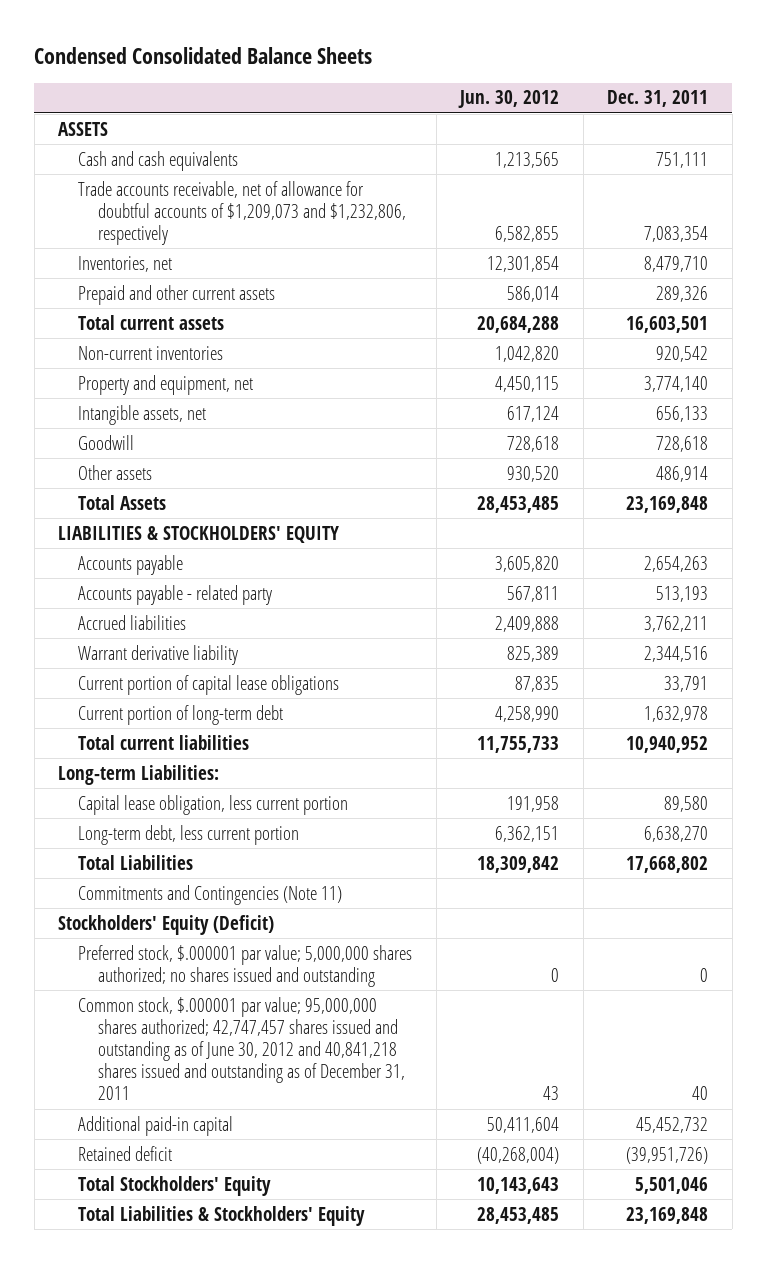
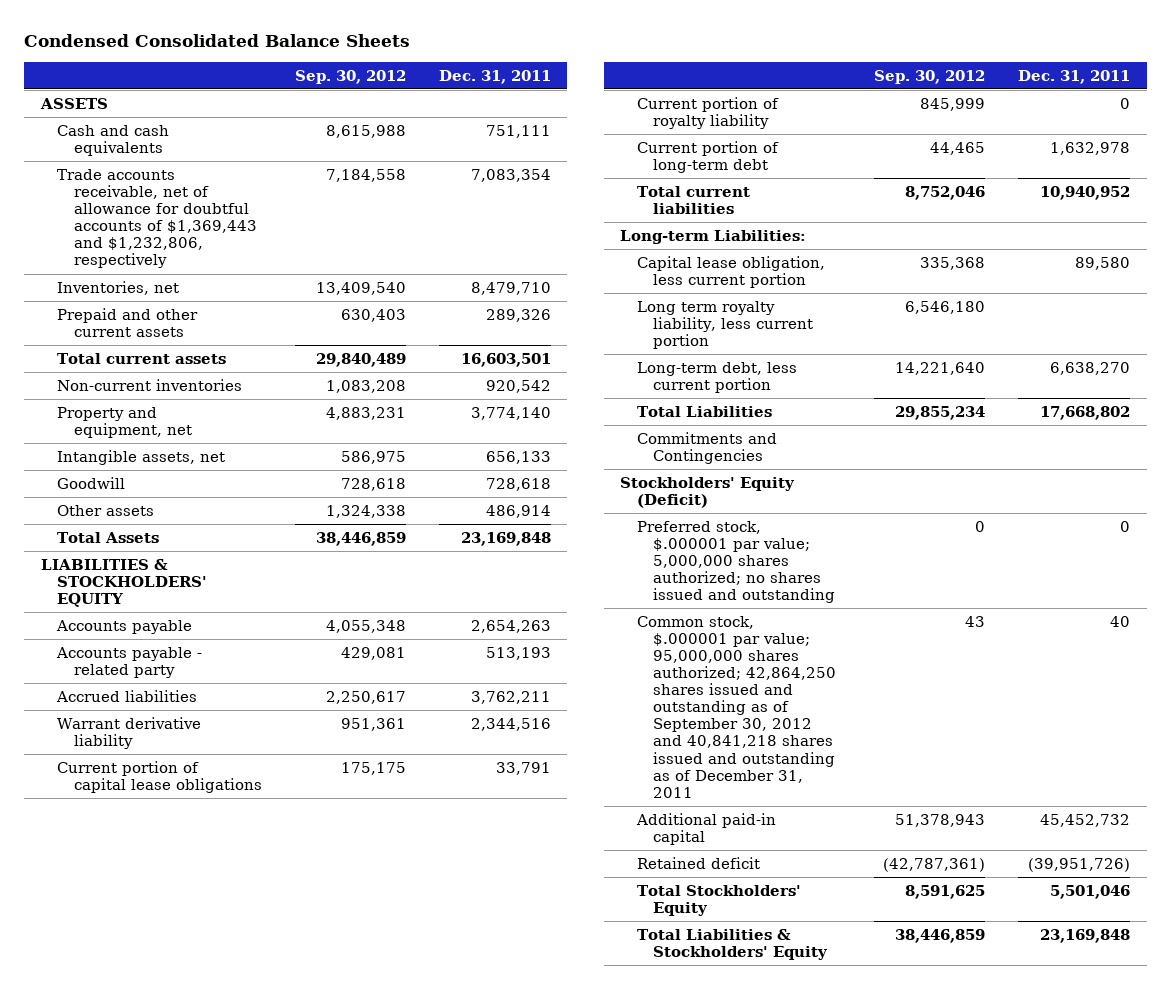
[458,90,560,109] Jun. 30, 2012 -> none
none -> [294,69,406,84] Sep. 30, 2012
[78,180,406,246] Trade accounts receivable, net of allowance for doubtful accounts of $1,209,073 and $1,232,806, respectively -> [57,168,258,269] Trade accounts receivable, net of allowance for doubtful accounts of $1,369,443 and $1,232,806, respectively
none -> [636,96,779,129] Current portion of royalty liability
none -> [636,300,814,350] Long term royalty liability, less current portion
[78,884,343,905] Commitments and Contingencies (Note 11) -> [636,431,777,464] Commitments and Contingencies
[78,996,405,1101] Common stock, $.000001 par value; 95,000,000 shares authorized; 42,747,457 shares issued and outstanding as of June 30, 2012 and 40,841,218 shares issued and outstanding as of December 31, 2011 -> [636,615,837,798] Common stock, $.000001 par value; 95,000,000 shares authorized; 42,864,250 shares issued and outstanding as of September 30, 2012 and 40,841,218 shares issued and outstanding as of December 31, 2011

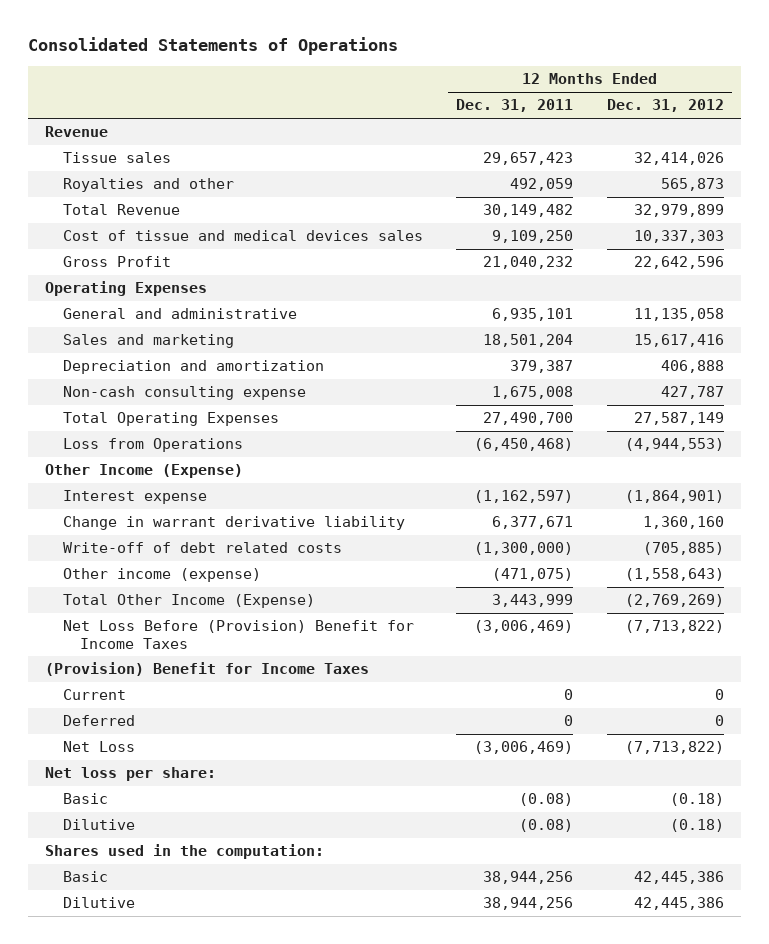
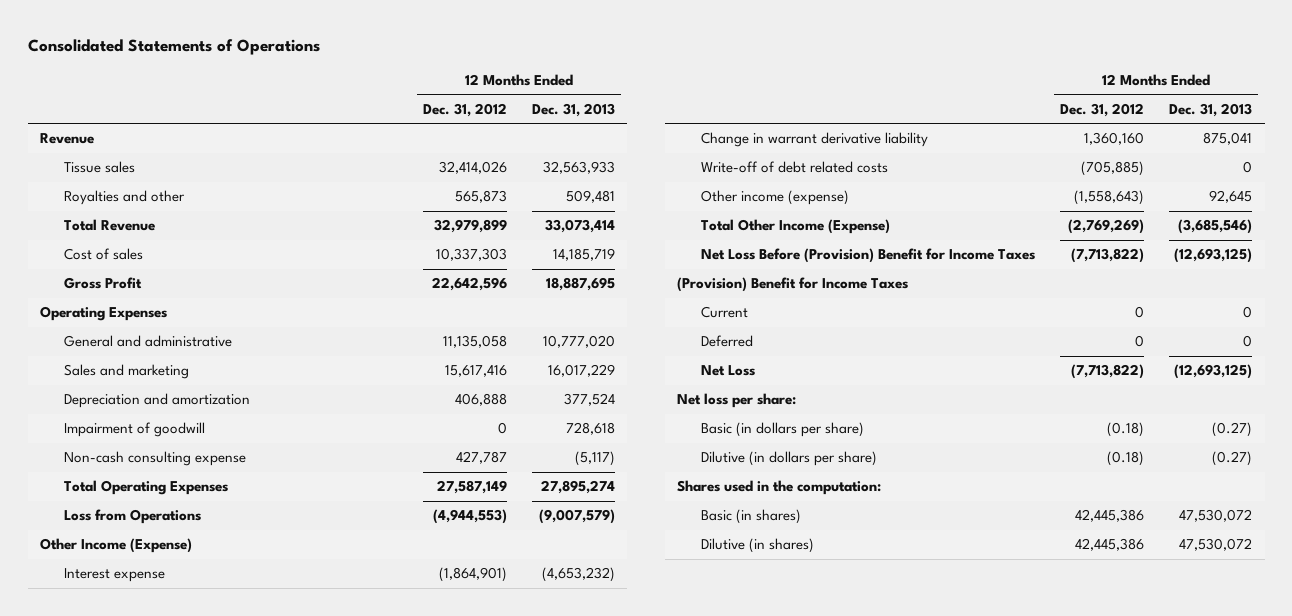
[456,99,574,113] Dec. 31, 2011 -> none
none -> [531,102,615,117] Dec. 31, 2013
[62,230,423,242] Cost of tissue and medical devices sales -> [63,248,143,261] Cost of sales
none -> [63,422,205,438] Impairment of goodwill
[62,793,108,805] Basic -> [700,422,864,438] Basic (in dollars per share)
[62,819,135,831] Dilutive -> [700,451,877,467] Dilutive (in dollars per share)
[62,871,108,883] Basic -> [700,509,801,525] Basic (in shares)
[62,897,135,909] Dilutive -> [700,538,814,554] Dilutive (in shares)

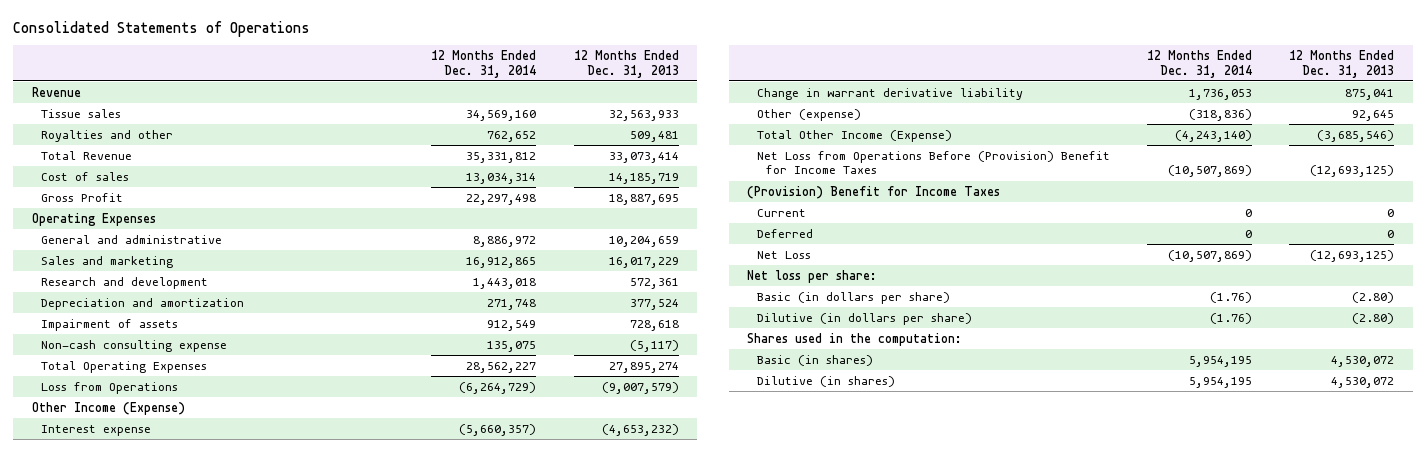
[422,102,507,117] Dec. 31, 2012 -> none
none -> [431,50,537,78] 12 Months Ended Dec. 31, 2014
[542,335,615,349] 10,777,020 -> [608,235,679,247] 10,204,659
none -> [41,276,209,289] Research and development
[63,422,205,438] Impairment of goodwill -> [41,318,179,331] Impairment of assets
[700,161,888,174] Write-off of debt related costs -> none
[700,190,849,206] Other income (expense) -> [756,108,861,121] Other (expense)
[700,248,1035,264] Net Loss Before (Provision) Benefit for Income Taxes -> [756,150,1110,175] Net Loss from Operations Before (Provision) Benefit for Income Taxes
[1212,422,1253,438] (0.27) -> [1352,291,1395,303] (2.80)
[1212,451,1253,467] (0.27) -> [1352,312,1395,324] (2.80)
[1179,509,1253,523] 47,530,072 -> [1331,355,1395,367] 4,530,072
[1179,538,1253,552] 47,530,072 -> [1331,376,1395,388] 4,530,072

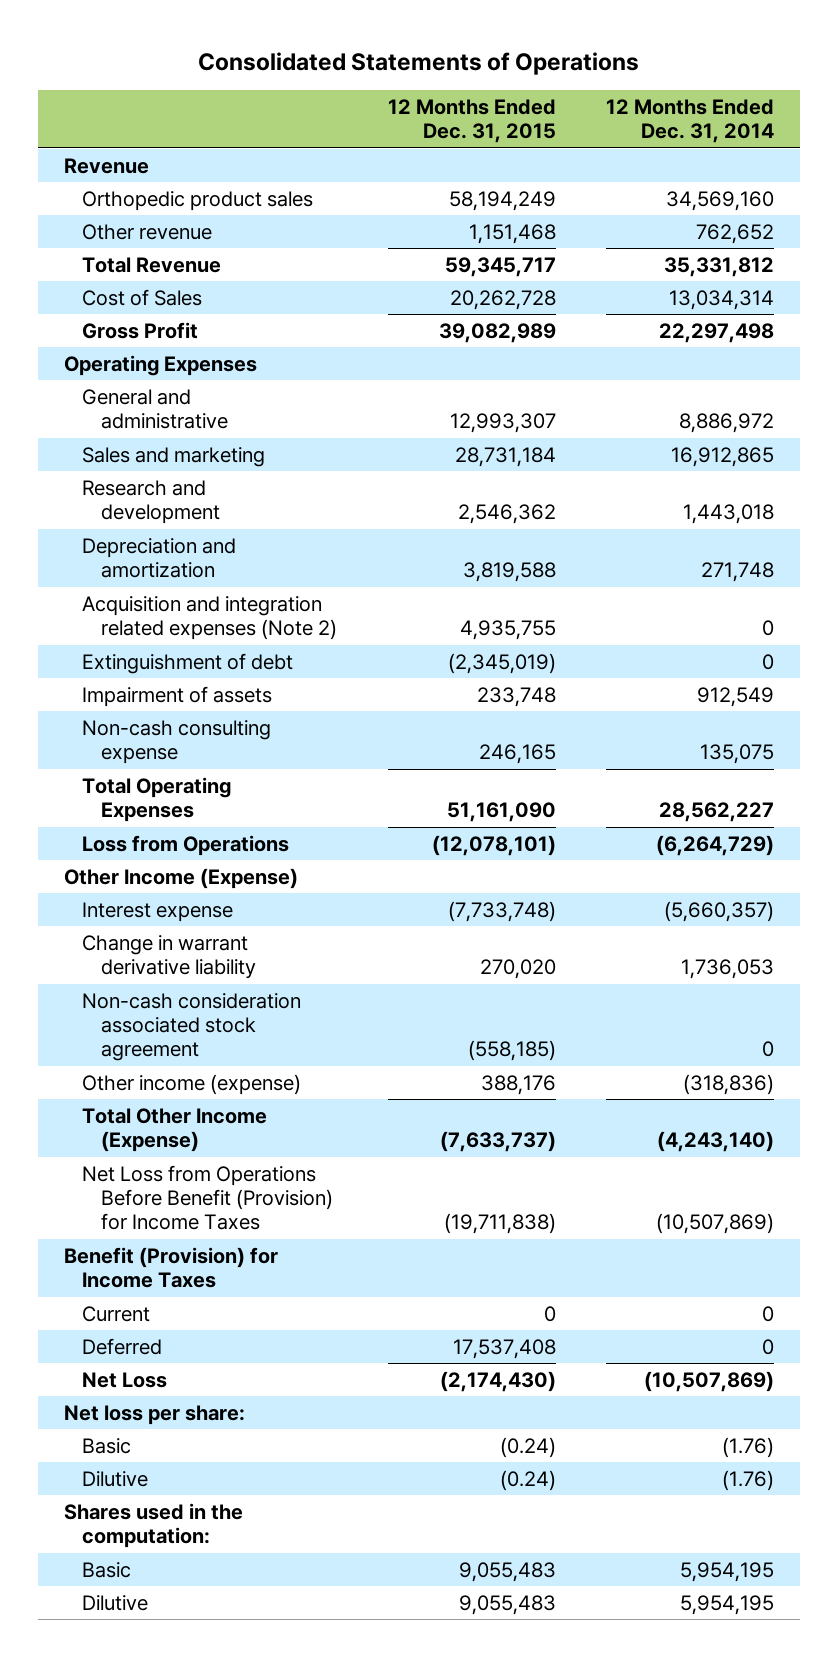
[573,50,679,78] 12 Months Ended Dec. 31, 2013 -> none
none -> [387,99,556,144] 12 Months Ended Dec. 31, 2015
[41,108,122,118] Tissue sales -> [82,190,314,211] Orthopedic product sales
[41,129,174,142] Royalties and other -> [82,223,213,240] Other revenue
[41,171,130,181] Cost of sales -> [82,288,203,306] Cost of Sales
none -> [82,595,337,641] Acquisition and integration related expenses (Note 2)
none -> [82,652,294,674] Extinguishment of debt
none -> [82,992,302,1062] Non-cash consideration associated stock agreement
[756,108,861,121] Other (expense) -> [82,1073,302,1095] Other income (expense)
[756,150,1110,175] Net Loss from Operations Before (Provision) Benefit for Income Taxes -> [82,1164,333,1231] Net Loss from Operations Before Benefit (Provision) for Income Taxes
[747,185,1001,199] (Provision) Benefit for Income Taxes -> [63,1246,278,1289] Benefit (Provision) for Income Taxes
[756,291,950,304] Basic (in dollars per share) -> [82,1437,132,1454] Basic
[756,312,972,325] Dilutive (in dollars per share) -> [82,1470,149,1487] Dilutive
[756,354,873,366] Basic (in shares) -> [82,1561,132,1578] Basic
[756,375,895,387] Dilutive (in shares) -> [82,1594,149,1611] Dilutive

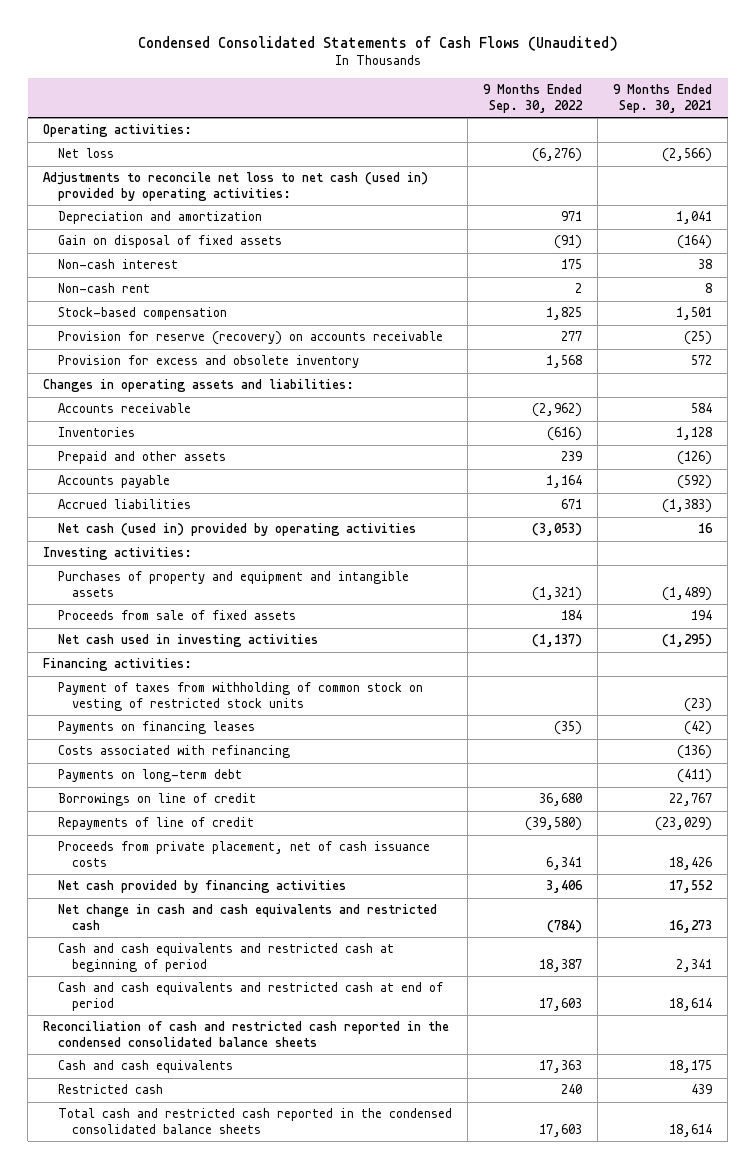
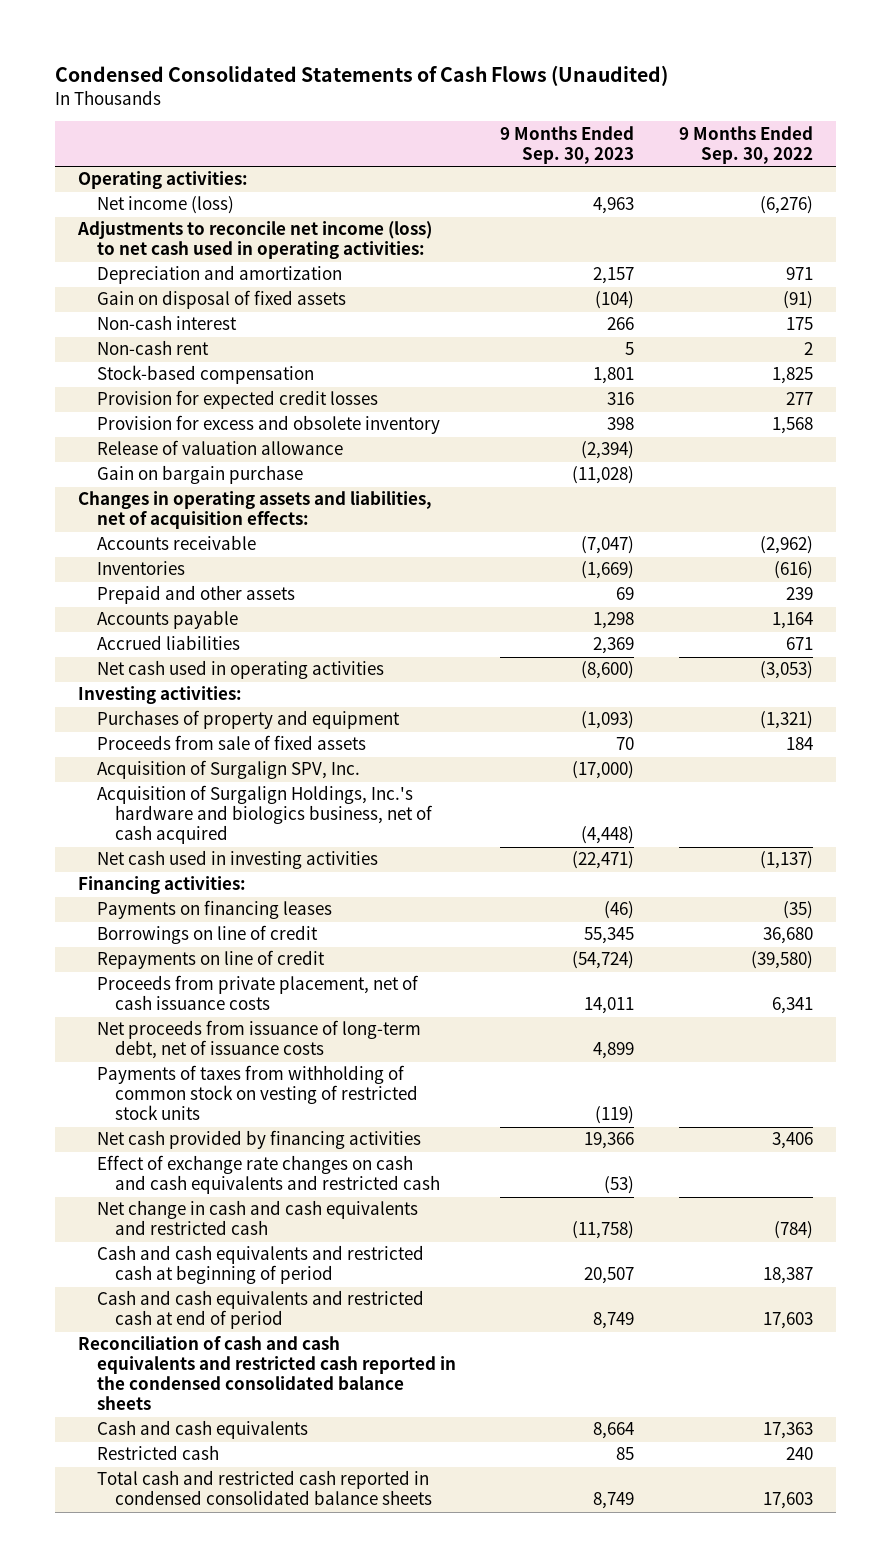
[613,84,713,113] 9 Months Ended Sep. 30, 2021 -> none
none -> [500,125,635,164] 9 Months Ended Sep. 30, 2023
[57,148,114,159] Net loss -> [96,196,234,215] Net income (loss)
[43,172,429,201] Adjustments to reconcile net loss to net cash (used in) provided by operating activities: -> [76,221,432,260] Adjustments to reconcile net income (loss) to net cash used in operating activities:
[57,331,443,346] Provision for reserve (recovery) on accounts receivable -> [96,390,378,410] Provision for expected credit losses
none -> [96,440,343,456] Release of valuation allowance
none -> [96,465,303,485] Gain on bargain purchase
[43,379,355,393] Changes in operating assets and liabilities: -> [77,491,432,530] Changes in operating assets and liabilities, net of acquisition effects:
[57,523,416,537] Net cash (used in) provided by operating activities -> [96,660,384,680] Net cash used in operating activities
[57,571,409,597] Purchases of property and equipment and intangible assets -> [96,710,400,730] Purchases of property and equipment
none -> [96,760,360,780] Acquisition of Surgalign SPV, Inc.
none -> [96,785,434,845] Acquisition of Surgalign Holdings, Inc.'s hardware and biologics business, net of cash acquired
[57,682,423,711] Payment of taxes from withholding of common stock on vesting of restricted stock units -> none
[57,745,290,759] Costs associated with refinancing -> none
[57,769,242,783] Payments on long-term debt -> none
[57,817,254,831] Repayments of line of credit -> [96,950,325,970] Repayments on line of credit
none -> [96,1020,421,1060] Net proceeds from issuance of long-term debt, net of issuance costs
none -> [96,1065,419,1121] Payments of taxes from withholding of common stock on vesting of restricted stock units
none -> [96,1155,441,1195] Effect of exchange rate changes on cash and cash equivalents and restricted cash
[43,1021,450,1047] Reconciliation of cash and restricted cash reported in the condensed consolidated balance sheets -> [77,1336,456,1411] Reconciliation of cash and cash equivalents and restricted cash reported in the condensed consolidated balance sheets
[57,1108,452,1134] Total cash and restricted cash reported in the condensed consolidated balance sheets -> [96,1470,433,1506] Total cash and restricted cash reported in condensed consolidated balance sheets

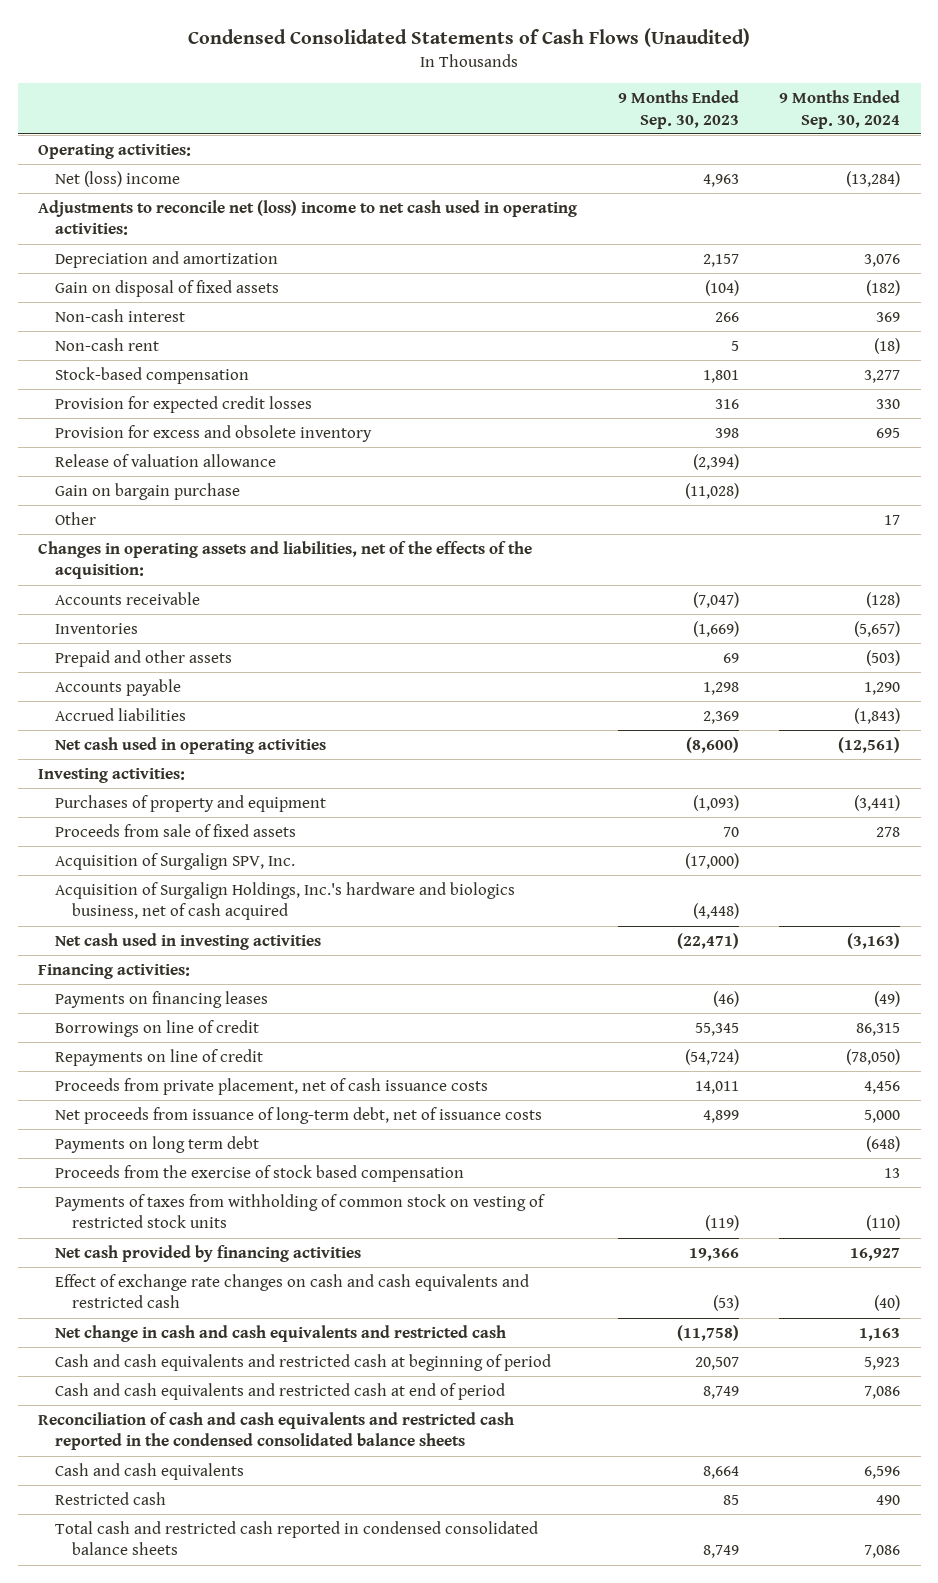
[679,125,814,164] 9 Months Ended Sep. 30, 2022 -> none
none -> [779,90,901,129] 9 Months Ended Sep. 30, 2024
[96,196,234,215] Net income (loss) -> [54,170,180,187] Net (loss) income
[76,221,432,260] Adjustments to reconcile net income (loss) to net cash used in operating activities: -> [38,199,578,236] Adjustments to reconcile net (loss) income to net cash used in operating activities:
none -> [54,511,96,525] Other
[77,491,432,530] Changes in operating assets and liabilities, net of acquisition effects: -> [38,540,533,580] Changes in operating assets and liabilities, net of the effects of the acquisition:
none -> [54,1135,259,1153] Payments on long term debt
none -> [54,1164,464,1182] Proceeds from the exercise of stock based compensation

